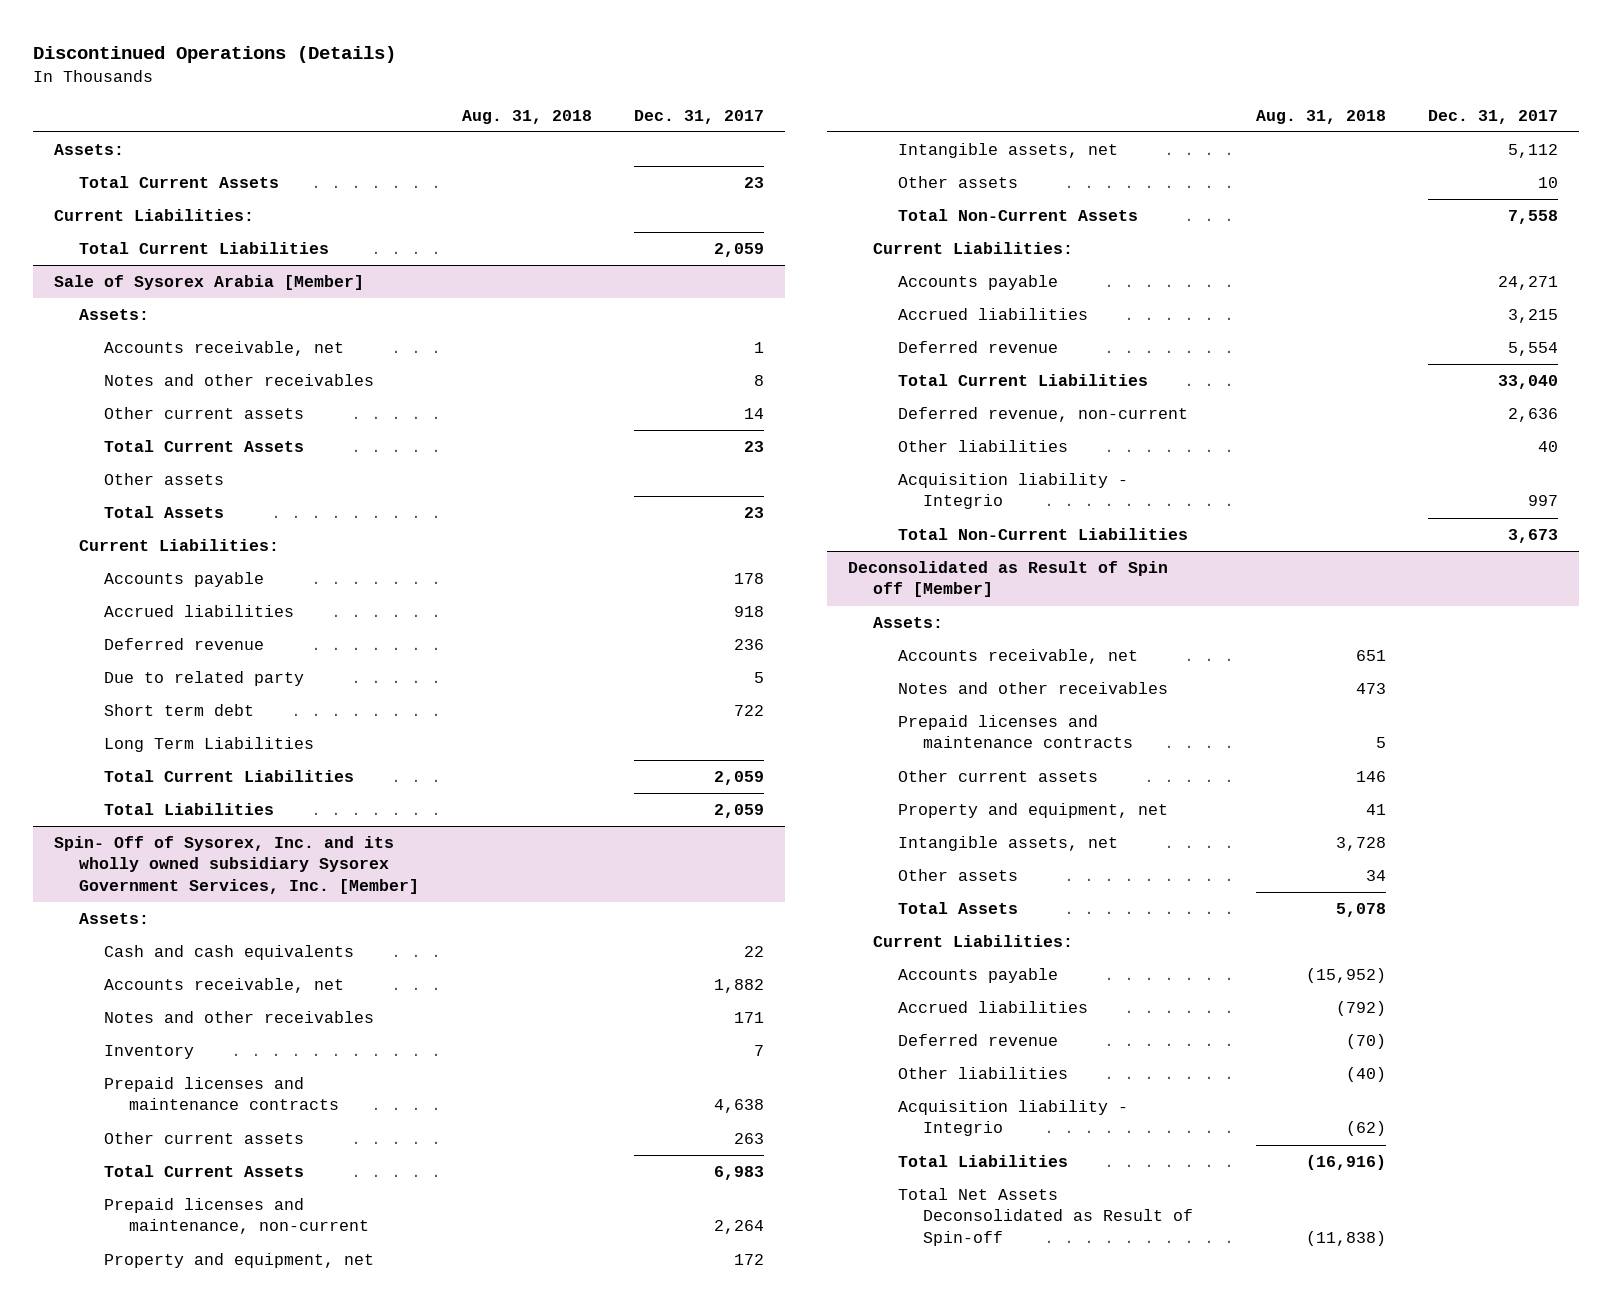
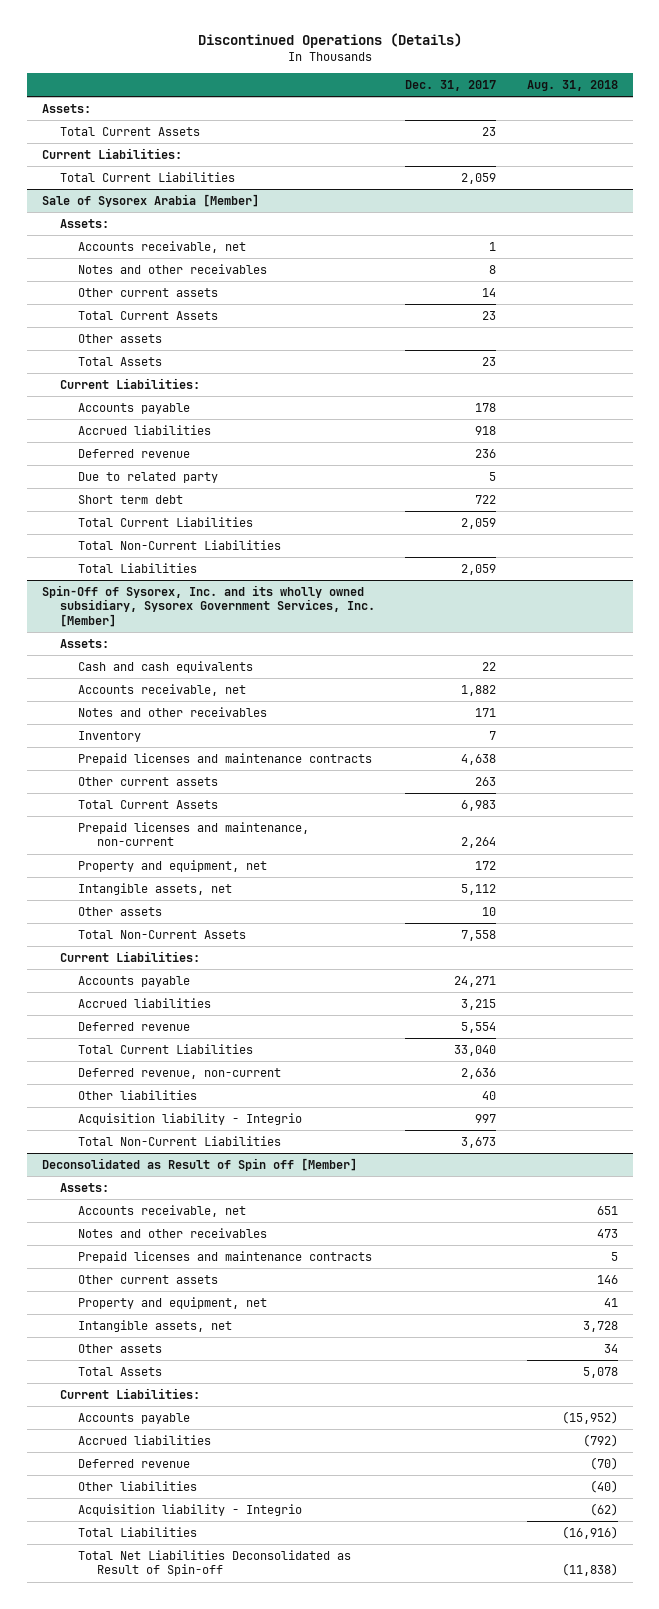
[104,737,315,753] Long Term Liabilities -> none
none -> [78,539,282,550] Total Non-Current Liabilities
[54,836,420,894] Spin- Off of Sysorex, Inc. and its wholly owned subsidiary Sysorex Government Services, Inc. [Member] -> [41,584,376,627] Spin-Off of Sysorex, Inc. and its wholly owned subsidiary, Sysorex Government Services, Inc. [Member]
[898,1188,1194,1246] Total Net Assets Deconsolidated as Result of Spin-off -> [78,1549,352,1577] Total Net Liabilities Deconsolidated as Result of Spin-off

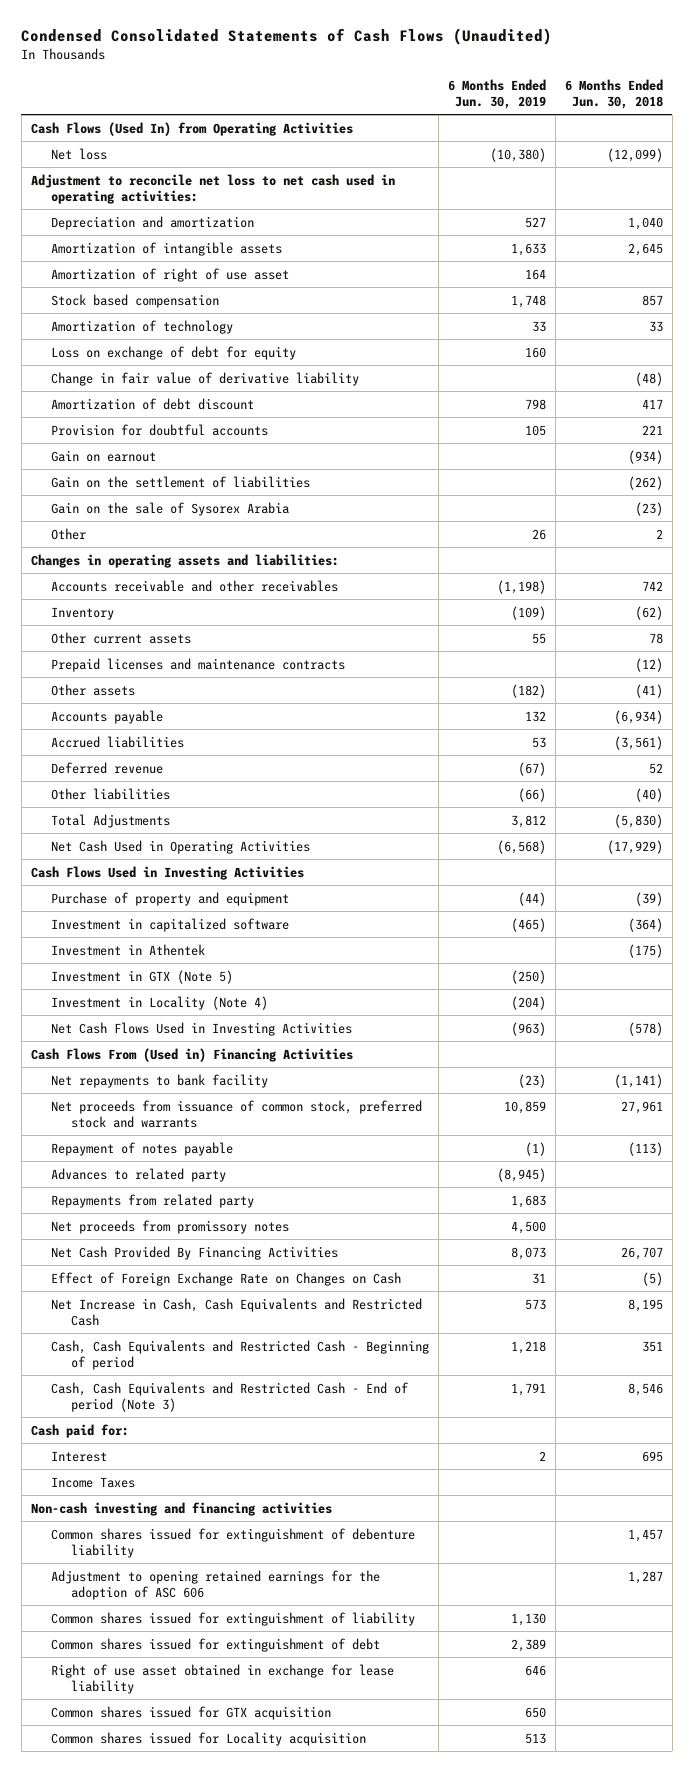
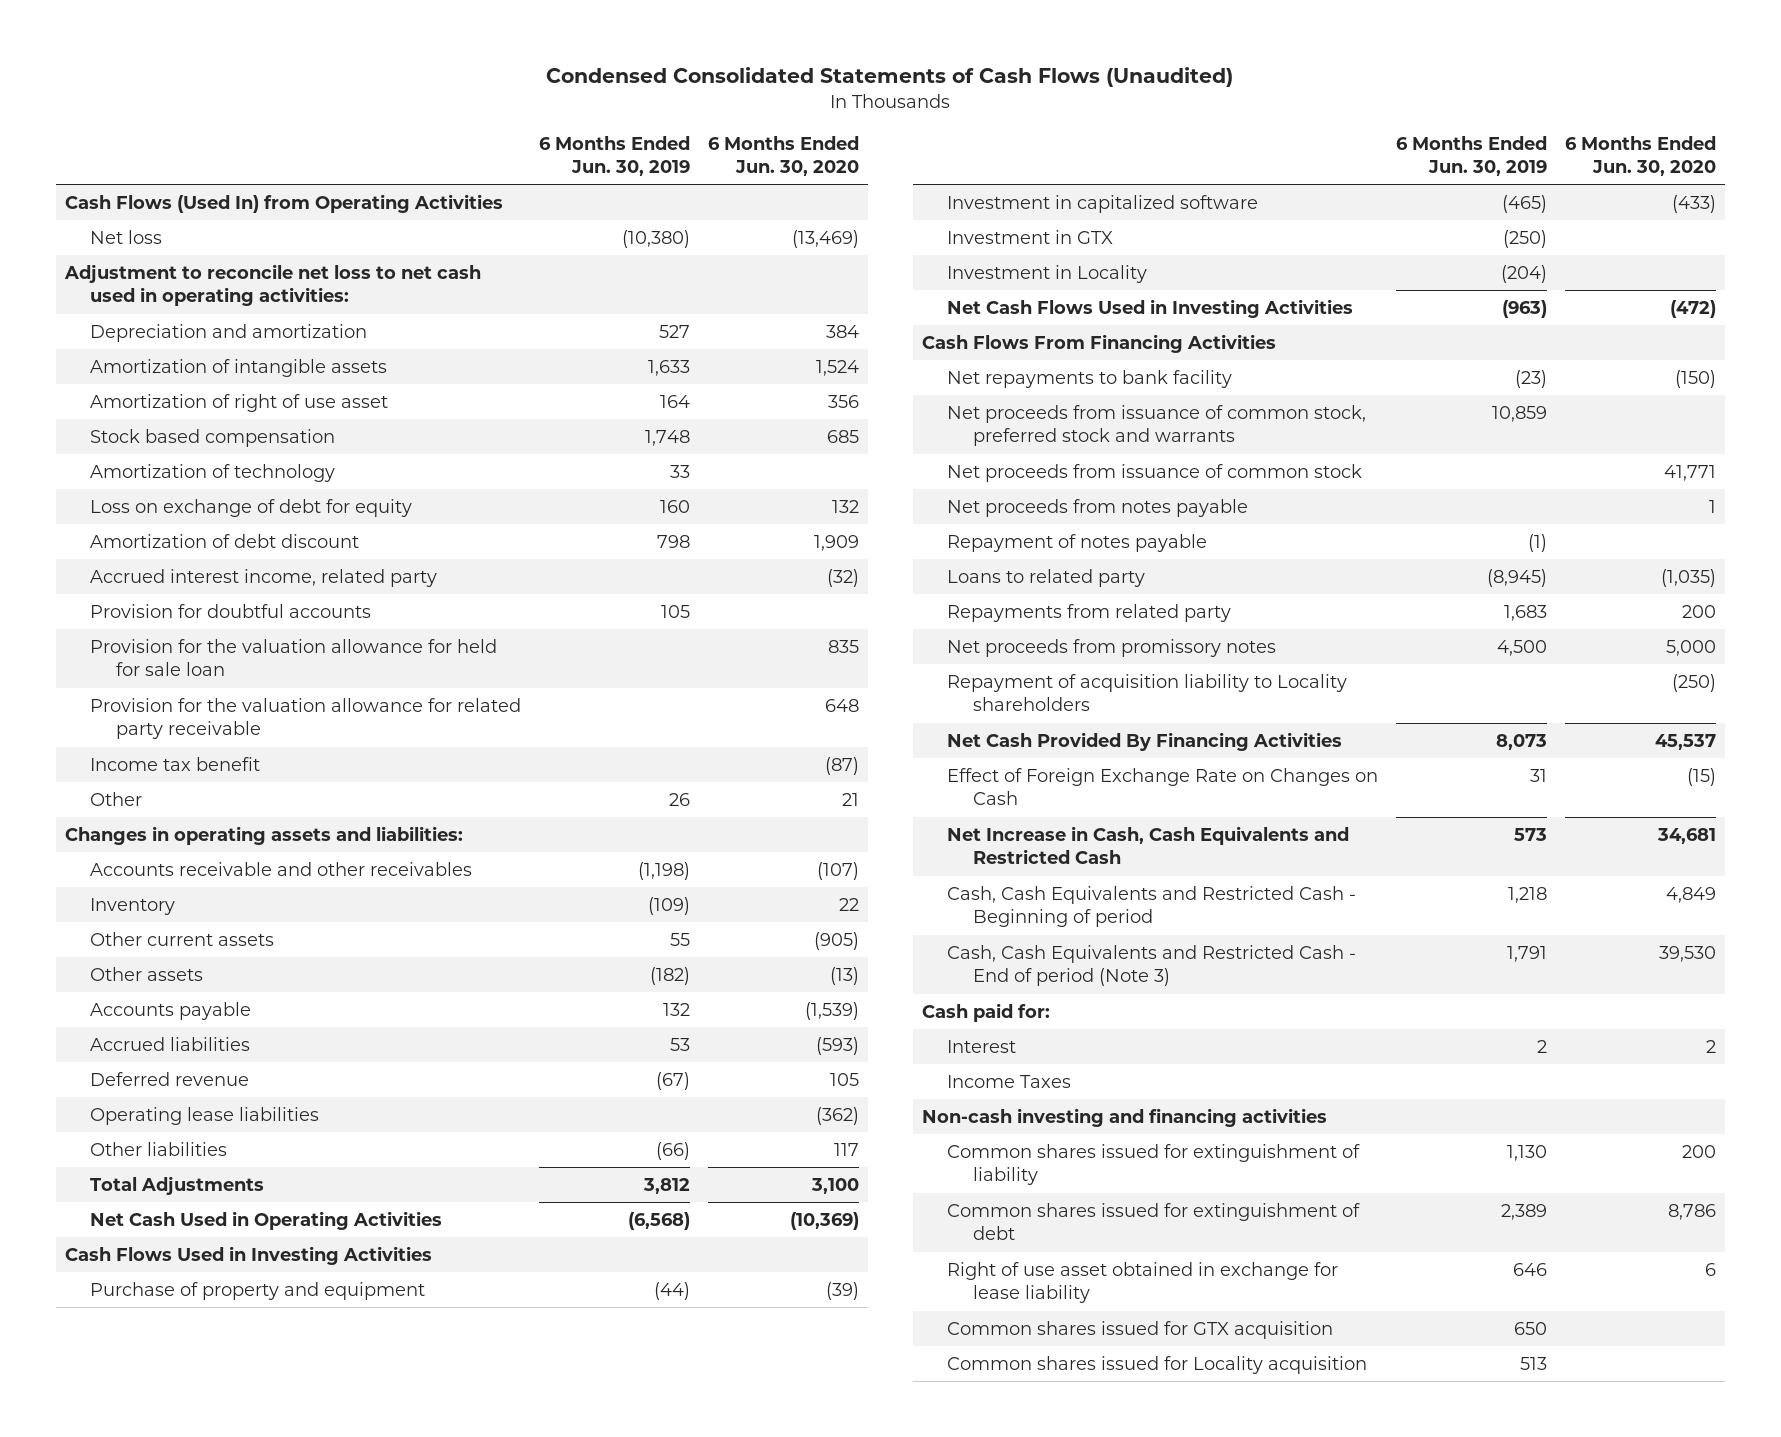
[564,78,663,109] 6 Months Ended Jun. 30, 2018 -> none
none -> [708,135,860,176] 6 Months Ended Jun. 30, 2020
[51,371,360,386] Change in fair value of derivative liability -> none
none -> [90,568,438,587] Accrued interest income, related party
[51,449,157,462] Gain on earnout -> none
[51,475,311,488] Gain on the settlement of liabilities -> none
[51,501,290,516] Gain on the sale of Sysorex Arabia -> none
none -> [90,638,498,677] Provision for the valuation allowance for held for sale loan
none -> [90,697,522,740] Provision for the valuation allowance for related party receivable
none -> [90,756,261,771] Income tax benefit
[51,657,346,672] Prepaid licenses and maintenance contracts -> none
none -> [90,1106,320,1125] Operating lease liabilities
[51,943,206,956] Investment in Athentek -> none
[51,969,234,984] Investment in GTX (Note 5) -> [947,229,1114,244] Investment in GTX
[51,995,269,1010] Investment in Locality (Note 4) -> [947,264,1148,283] Investment in Locality
[30,1047,353,1062] Cash Flows From (Used in) Financing Activities -> [921,333,1276,353] Cash Flows From Financing Activities
none -> [947,463,1363,482] Net proceeds from issuance of common stock
none -> [947,498,1249,517] Net proceeds from notes payable
[51,1167,227,1182] Advances to related party -> [947,568,1146,587] Loans to related party
none -> [947,673,1348,712] Repayment of acquisition liability to Locality shareholders
[51,1527,416,1558] Common shares issued for extinguishment of debenture liability -> none
[51,1569,381,1600] Adjustment to opening retained earnings for the adoption of ASC 606 -> none

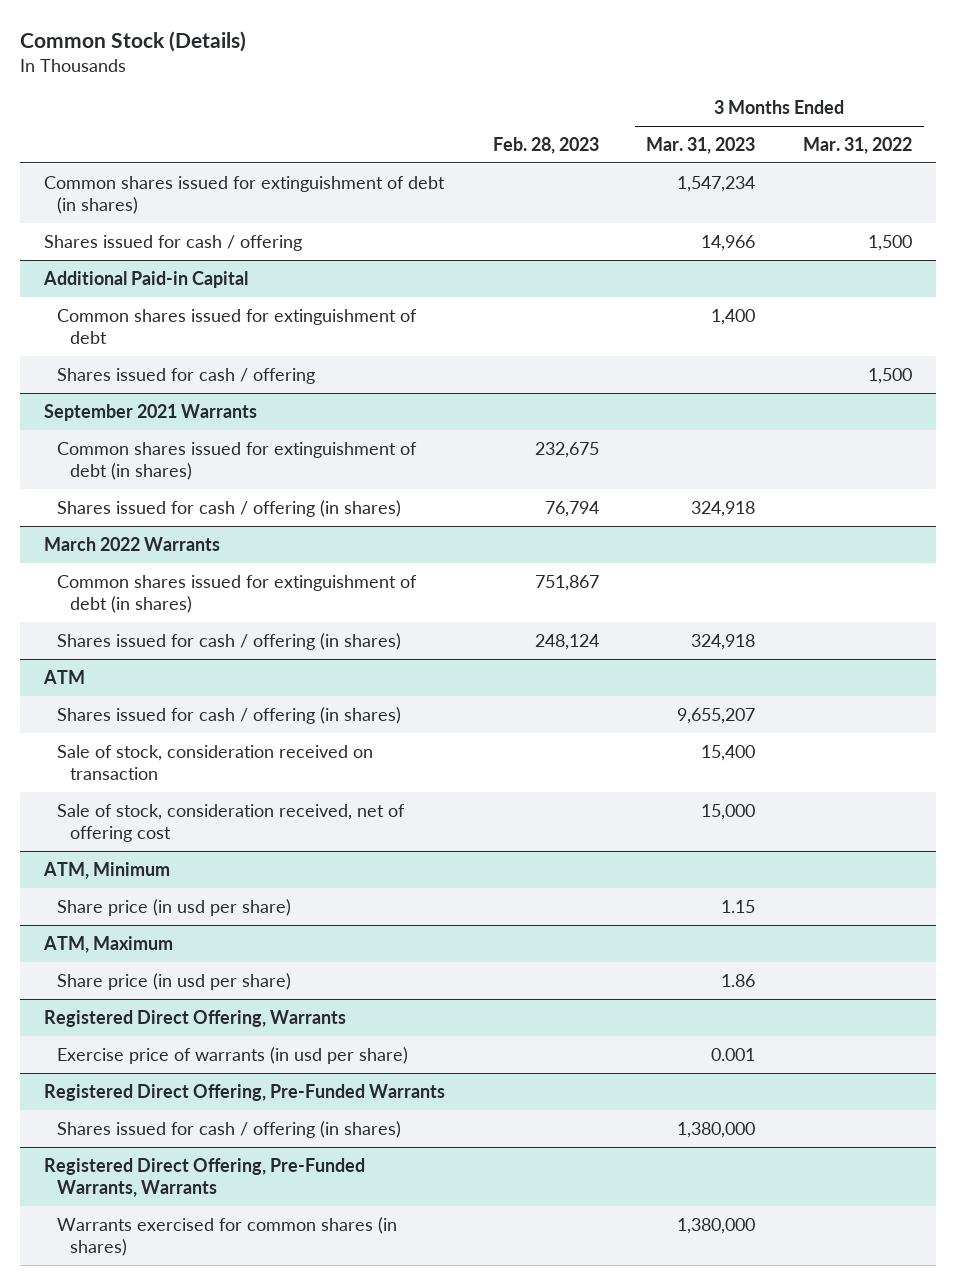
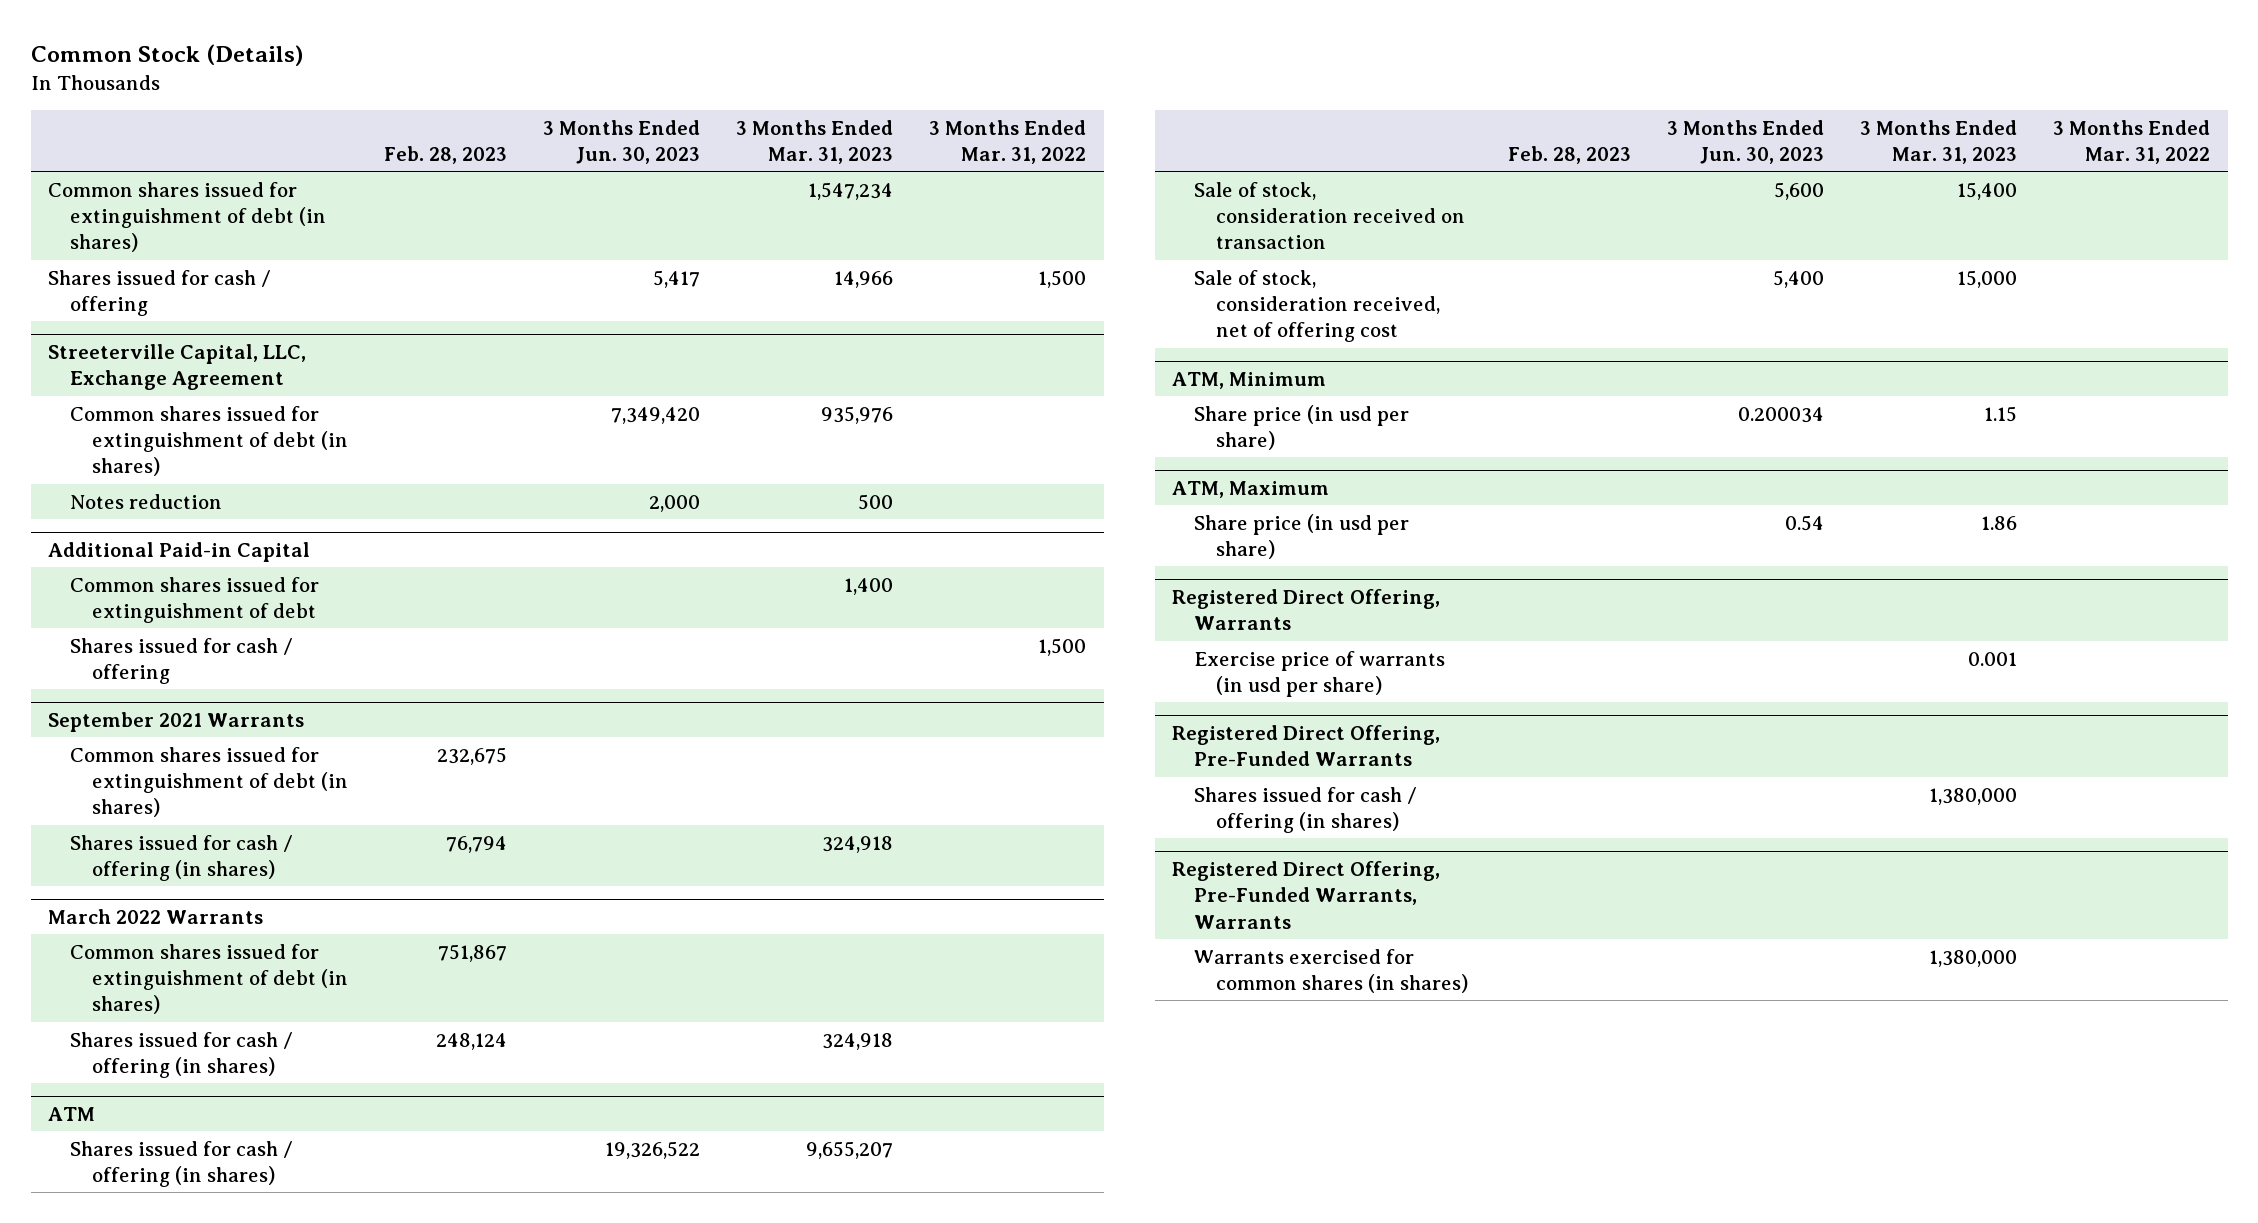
none -> [542,119,700,165] 3 Months Ended Jun. 30, 2023
none -> [48,343,307,391] Streeterville Capital, LLC, Exchange Agreement
none -> [70,405,349,477] Common shares issued for extinguishment of debt (in shares)
none -> [70,493,223,509] Notes reduction

